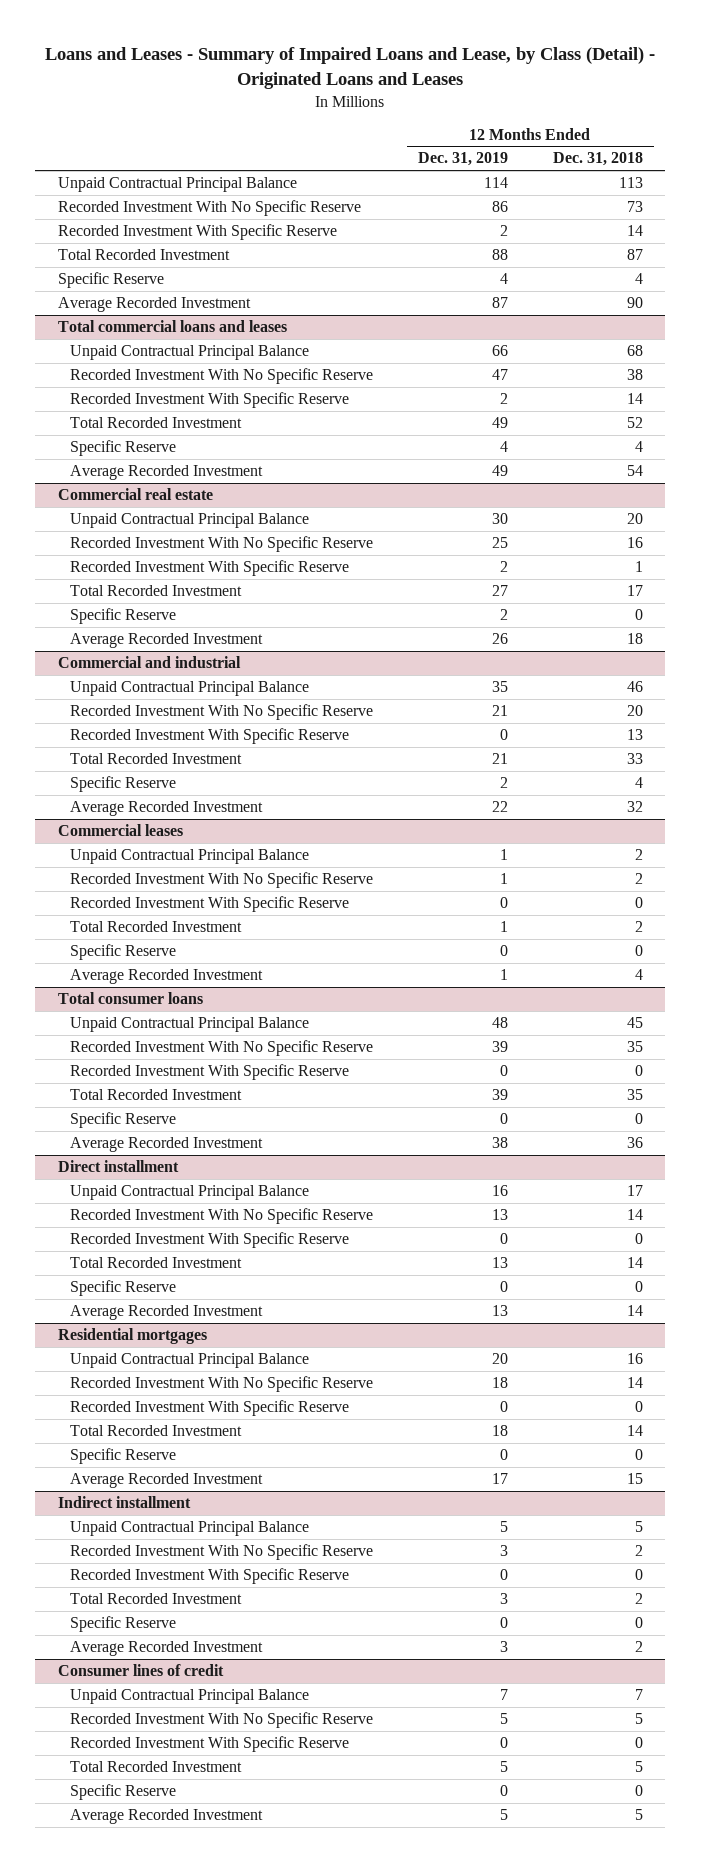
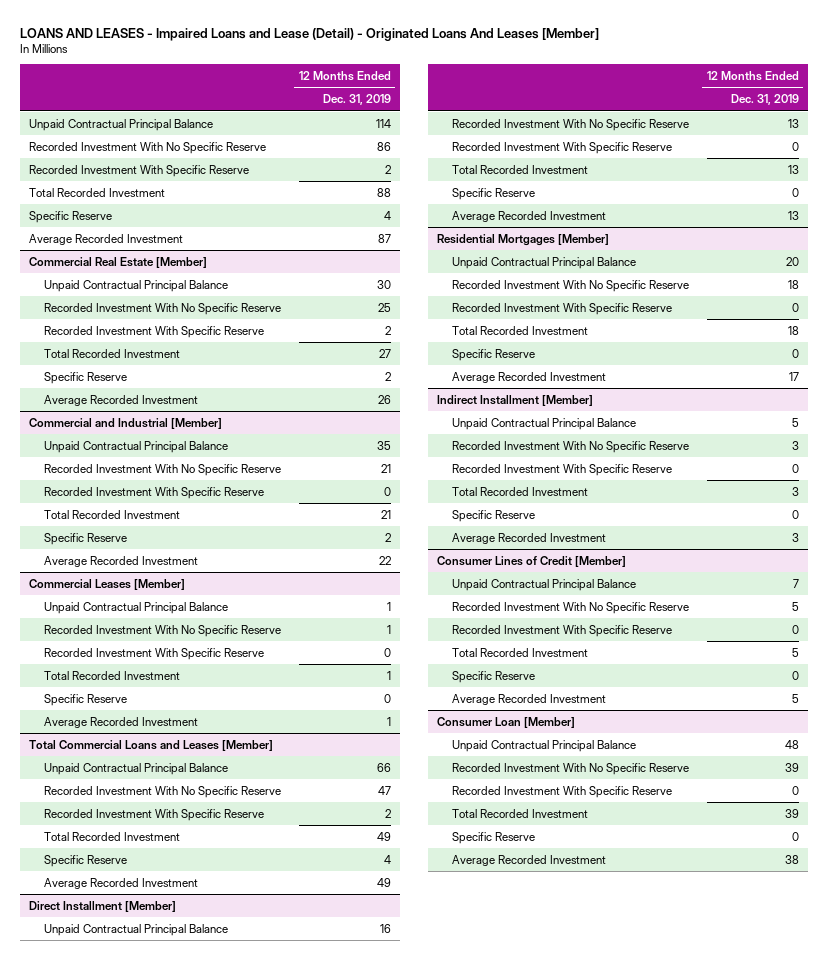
[45,47,656,90] Loans and Leases - Summary of Impaired Loans and Lease, by Class (Detail) - Originated Loans and Leases -> [20,27,600,41] LOANS AND LEASES - Impaired Loans and Lease (Detail) - Originated Loans And Leases [Member]
[552,152,643,167] Dec. 31, 2018 -> none
[70,345,310,361] Unpaid Contractual Principal Balance -> none
[70,368,374,385] Recorded Investment With No Specific Reserve -> none
[70,392,350,409] Recorded Investment With Specific Reserve -> none
[70,417,243,429] Total Recorded Investment -> none
[70,440,177,457] Specific Reserve -> none
[70,465,264,481] Average Recorded Investment -> none
[57,488,213,501] Commercial real estate -> none
[57,320,287,333] Total commercial loans and leases -> [29,256,208,268] Commercial Real Estate [Member]
[57,656,241,669] Commercial and industrial -> [29,417,223,429] Commercial and Industrial [Member]
[57,824,183,837] Commercial leases -> [29,578,186,590] Commercial Leases [Member]
[57,992,203,1005] Total consumer loans -> [29,739,274,751] Total Commercial Loans and Leases [Member]
[491,1017,508,1029] 48 -> [376,762,391,772] 66
[491,1041,508,1053] 39 -> [377,785,391,795] 47
[499,1065,508,1077] 0 -> [384,808,391,818] 2
[491,1089,508,1101] 39 -> [376,831,391,841] 49
[499,1113,508,1125] 0 -> [383,854,391,864] 4
[491,1137,508,1149] 38 -> [376,877,391,887] 49
[57,1160,179,1173] Direct installment -> [29,900,177,912] Direct Installment [Member]
[57,1328,207,1345] Residential mortgages -> [437,233,610,246] Residential Mortgages [Member]
[57,1496,191,1509] Indirect installment -> [437,394,594,406] Indirect Installment [Member]
[57,1664,224,1677] Consumer lines of credit -> [437,555,627,567] Consumer Lines of Credit [Member]
none -> [437,716,576,728] Consumer Loan [Member]
none -> [451,739,636,752] Unpaid Contractual Principal Balance
none -> [451,762,689,775] Recorded Investment With No Specific Reserve
none -> [451,785,672,798] Recorded Investment With Specific Reserve
none -> [451,808,588,818] Total Recorded Investment
none -> [451,831,535,844] Specific Reserve
none -> [451,854,606,866] Average Recorded Investment

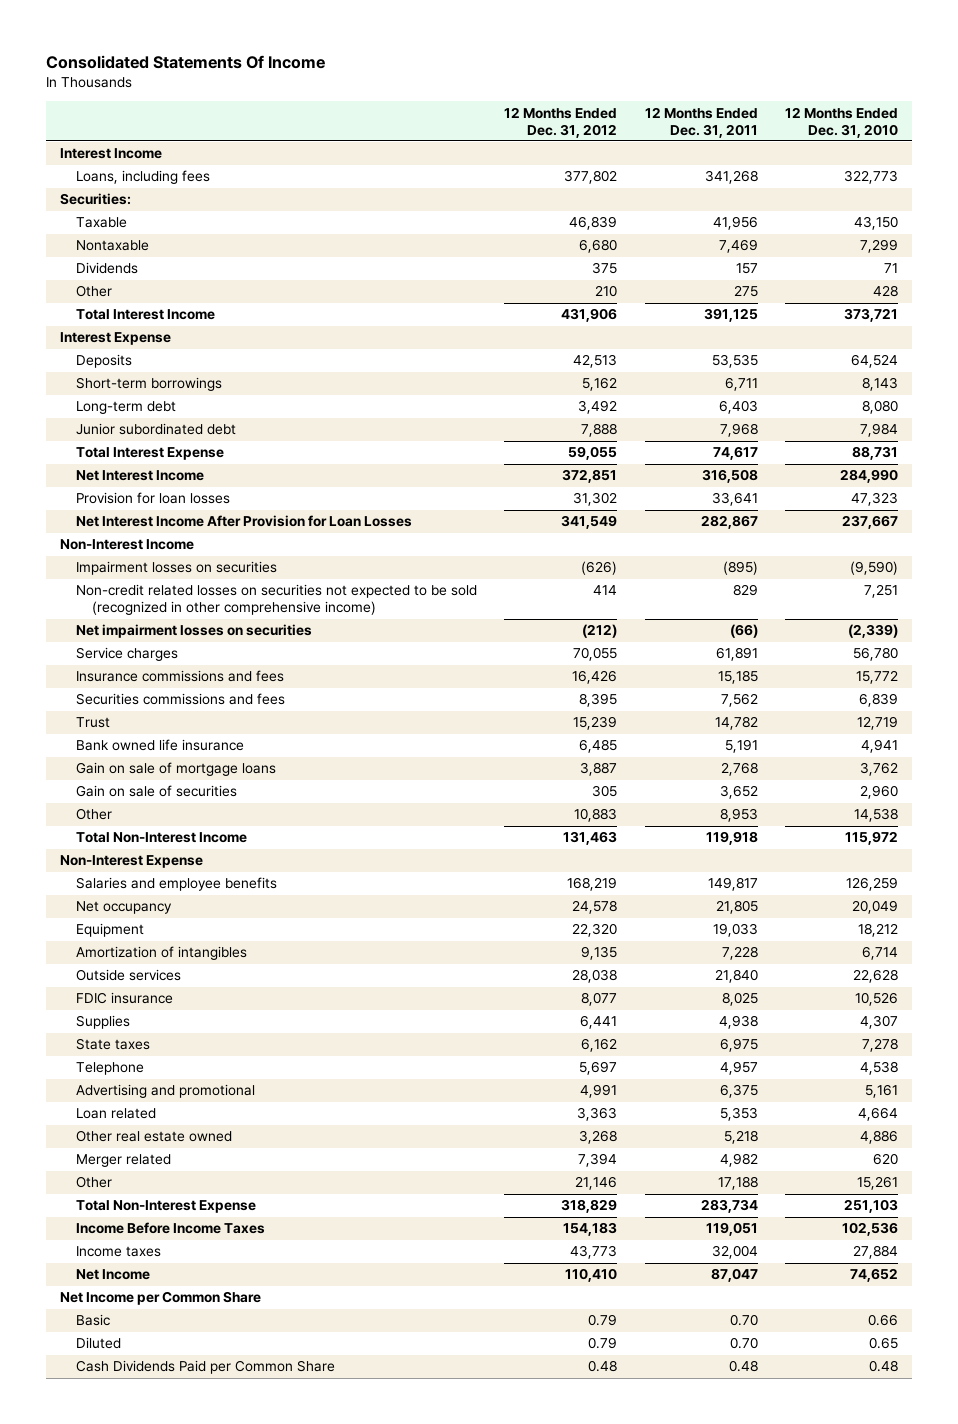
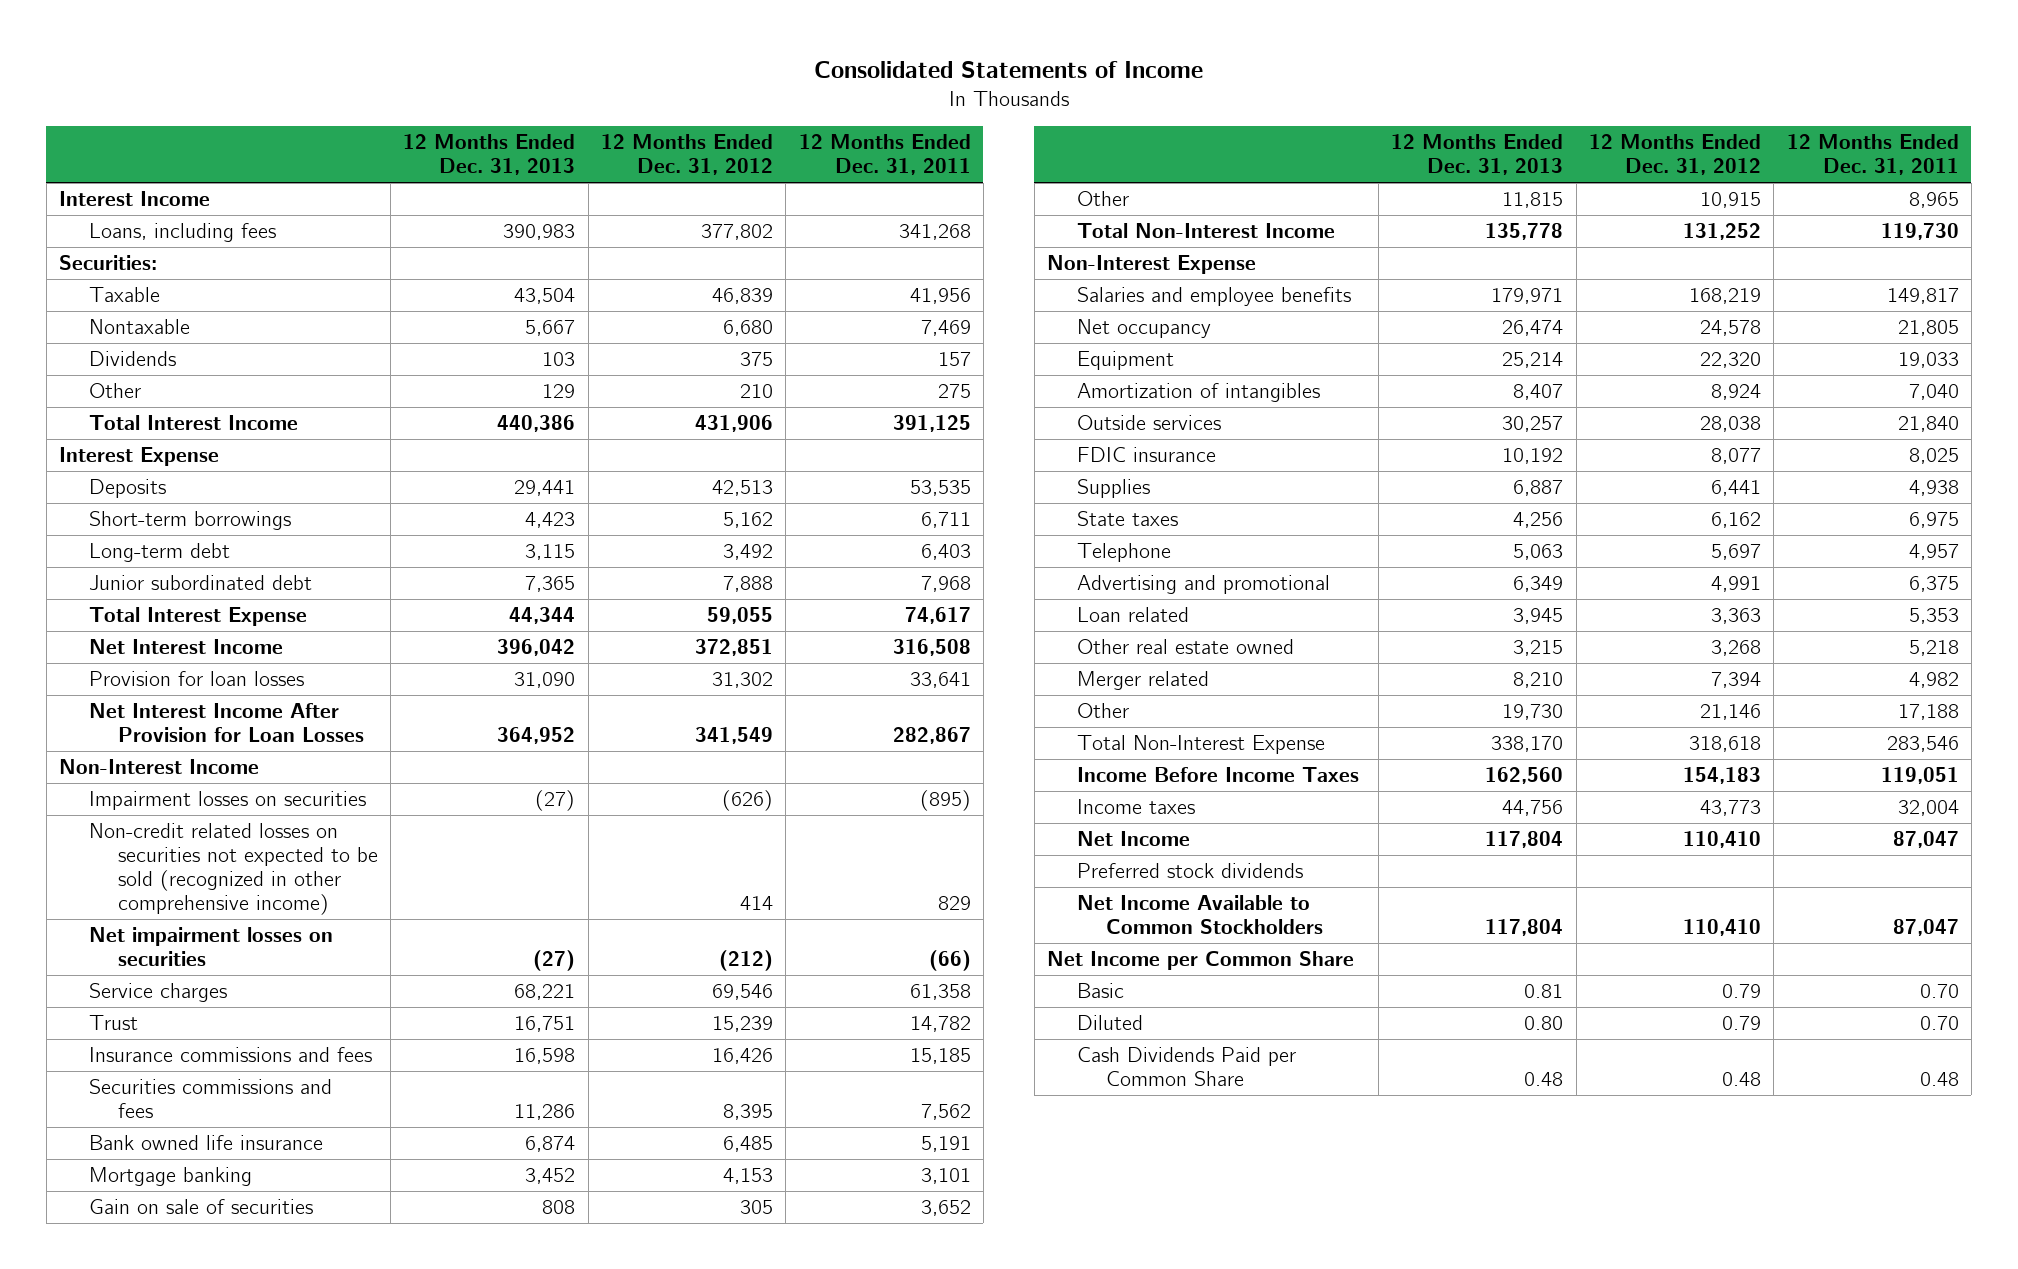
[45,54,325,69] Consolidated Statements Of Income -> [813,61,1203,79] Consolidated Statements of Income
[785,106,899,138] 12 Months Ended Dec. 31, 2010 -> none
none -> [403,134,576,176] 12 Months Ended Dec. 31, 2013
[573,647,618,662] 70,055 -> [712,984,774,1001] 69,546
[715,647,758,662] 61,891 -> [909,984,971,1001] 61,358
[75,717,110,729] Trust -> [88,1015,138,1031] Trust
[75,762,276,777] Gain on sale of mortgage loans -> none
none -> [88,1167,252,1187] Mortgage banking
[574,808,618,823] 10,883 -> [1700,192,1762,209] 10,915
[719,808,758,823] 8,953 -> [1908,192,1959,209] 8,965
[563,831,618,846] 131,463 -> [1683,223,1762,241] 131,252
[705,831,758,846] 119,918 -> [1880,223,1959,241] 119,730
[581,946,618,961] 9,135 -> [1711,384,1762,401] 8,924
[721,946,758,961] 7,228 -> [1908,384,1959,401] 7,040
[561,1199,618,1214] 318,829 -> [1689,736,1762,753] 318,618
[700,1199,758,1214] 283,734 -> [1886,736,1959,753] 283,546
none -> [1076,863,1303,879] Preferred stock dividends
none -> [1076,895,1323,935] Net Income Available to Common Stockholders

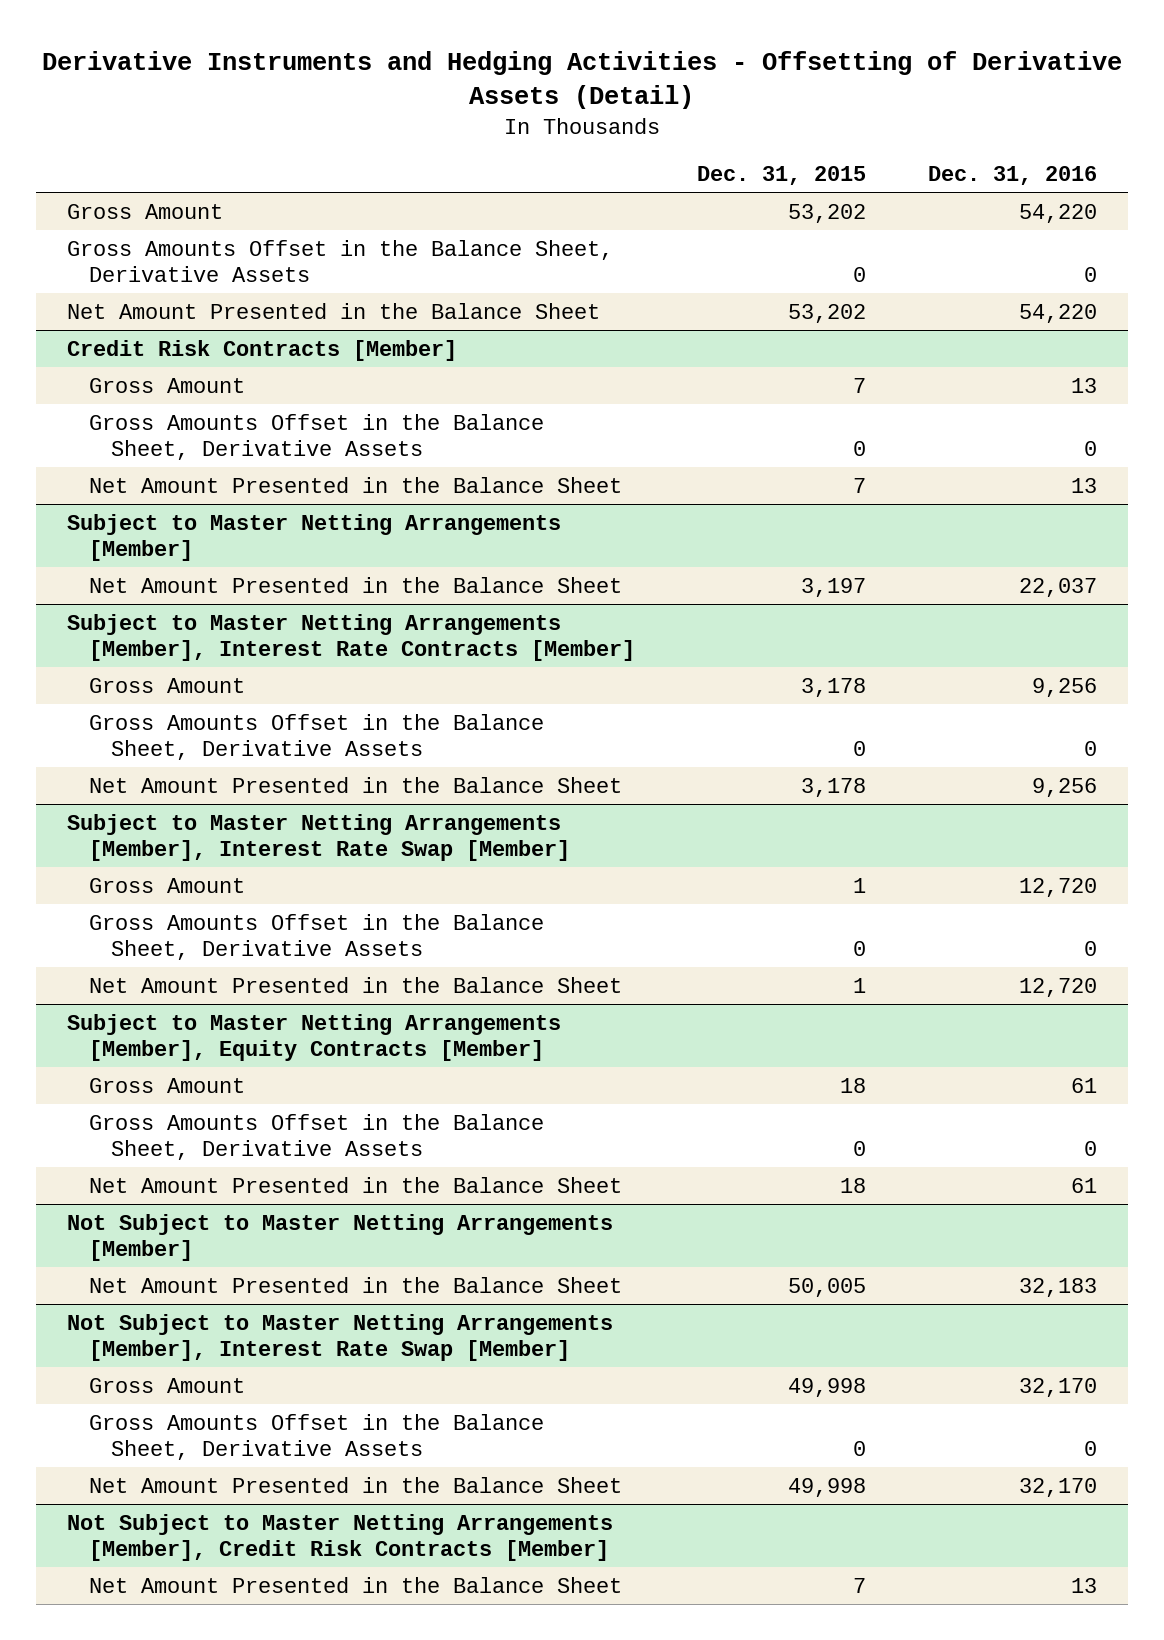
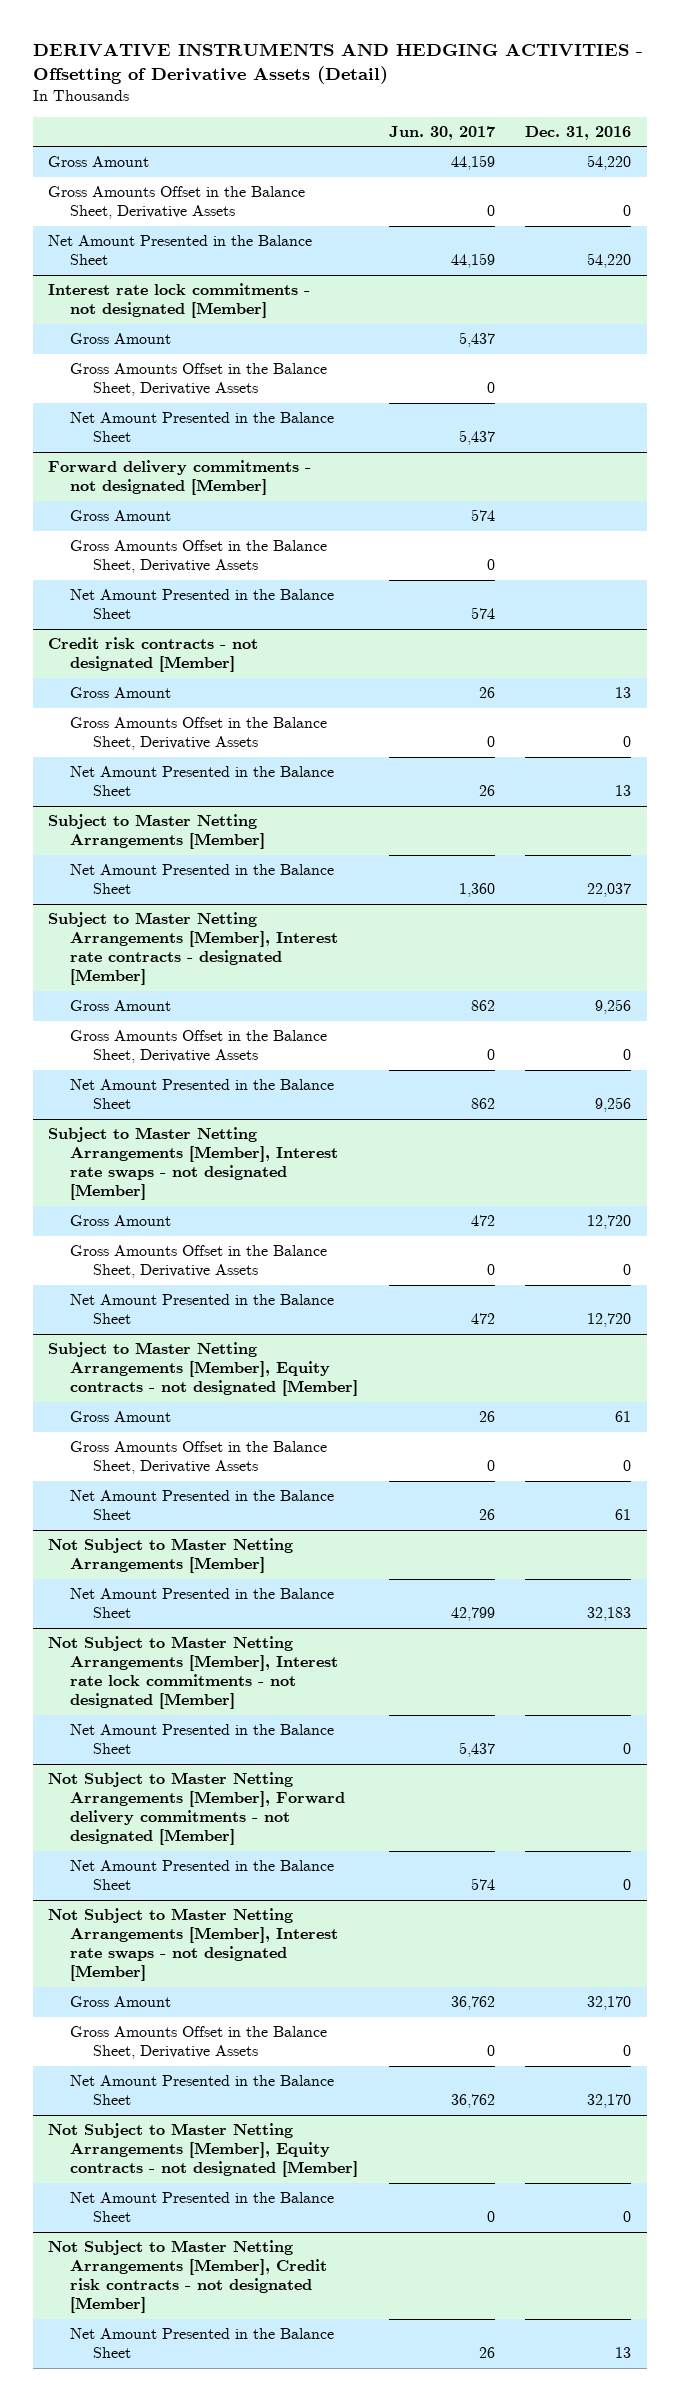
[41,50,1122,110] Derivative Instruments and Hedging Activities - Offsetting of Derivative Assets (Detail) -> [32,43,643,85] DERIVATIVE INSTRUMENTS AND HEDGING ACTIVITIES - Offsetting of Derivative Assets (Detail)
[696,166,866,186] Dec. 31, 2015 -> none
none -> [388,125,495,140] Jun. 30, 2017
none -> [47,283,310,319] Interest rate lock commitments - not designated [Member]
none -> [70,333,172,345] Gross Amount
none -> [70,363,328,397] Gross Amounts Offset in the Balance Sheet, Derivative Assets
none -> [70,412,335,443] Net Amount Presented in the Balance Sheet
none -> [47,460,311,496] Forward delivery commitments - not designated [Member]
none -> [70,510,172,522] Gross Amount
none -> [70,540,328,574] Gross Amounts Offset in the Balance Sheet, Derivative Assets
none -> [70,589,335,620] Net Amount Presented in the Balance Sheet
[66,339,457,361] Credit Risk Contracts [Member] -> [47,637,258,673] Credit risk contracts - not designated [Member]
[66,613,635,662] Subject to Master Netting Arrangements [Member], Interest Rate Contracts [Member] -> [47,912,339,986] Subject to Master Netting Arrangements [Member], Interest rate contracts - designated [Member]
[66,813,570,862] Subject to Master Netting Arrangements [Member], Interest Rate Swap [Member] -> [47,1127,339,1201] Subject to Master Netting Arrangements [Member], Interest rate swaps - not designated [Member]
[66,1013,561,1062] Subject to Master Netting Arrangements [Member], Equity Contracts [Member] -> [47,1342,359,1397] Subject to Master Netting Arrangements [Member], Equity contracts - not designated [Member]
none -> [47,1636,339,1710] Not Subject to Master Netting Arrangements [Member], Interest rate lock commitments - not designated [Member]
none -> [70,1724,335,1755] Net Amount Presented in the Balance Sheet
none -> [47,1772,346,1846] Not Subject to Master Netting Arrangements [Member], Forward delivery commitments - not designated [Member]
none -> [70,1860,335,1891] Net Amount Presented in the Balance Sheet
[66,1313,613,1362] Not Subject to Master Netting Arrangements [Member], Interest Rate Swap [Member] -> [47,1908,339,1982] Not Subject to Master Netting Arrangements [Member], Interest rate swaps - not designated [Member]
none -> [47,2123,359,2178] Not Subject to Master Netting Arrangements [Member], Equity contracts - not designated [Member]
none -> [70,2192,335,2223] Net Amount Presented in the Balance Sheet
[66,1513,613,1562] Not Subject to Master Netting Arrangements [Member], Credit Risk Contracts [Member] -> [47,2240,328,2314] Not Subject to Master Netting Arrangements [Member], Credit risk contracts - not designated [Member]

